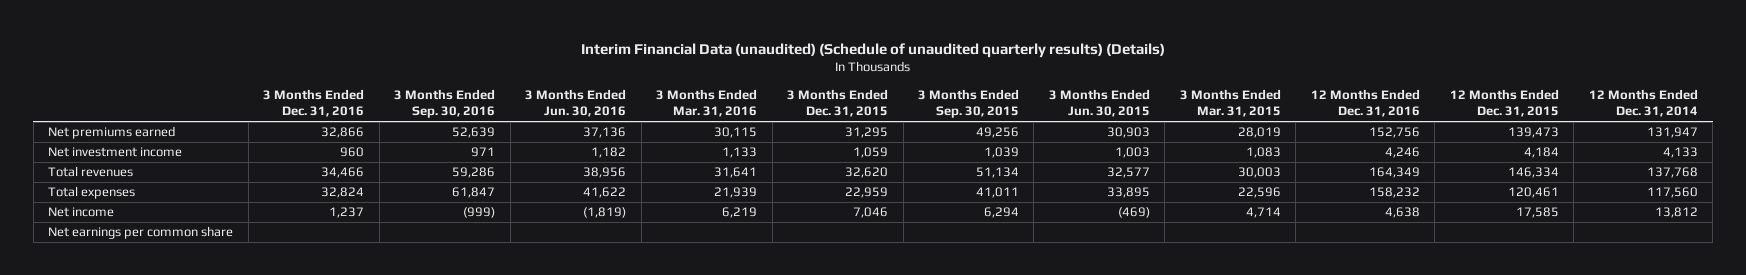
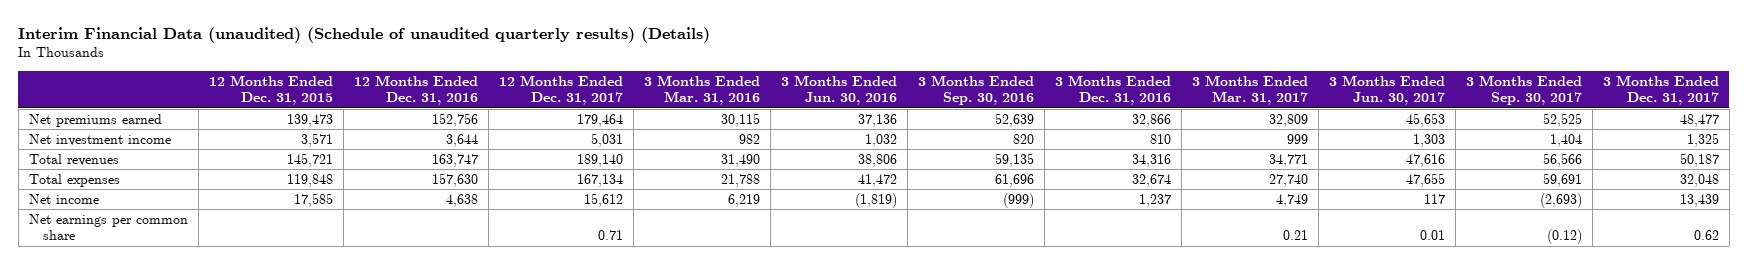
[787,88,889,118] 3 Months Ended Dec. 31, 2015 -> none
[917,88,1019,119] 3 Months Ended Sep. 30, 2015 -> none
[1048,88,1150,118] 3 Months Ended Jun. 30, 2015 -> none
[1179,88,1281,118] 3 Months Ended Mar. 31, 2015 -> none
[1588,88,1698,118] 12 Months Ended Dec. 31, 2014 -> none
none -> [498,74,623,106] 12 Months Ended Dec. 31, 2017
none -> [1191,74,1308,106] 3 Months Ended Mar. 31, 2017
none -> [1328,74,1445,106] 3 Months Ended Jun. 30, 2017
none -> [1465,74,1582,106] 3 Months Ended Sep. 30, 2017
none -> [1602,74,1719,106] 3 Months Ended Dec. 31, 2017
[340,147,365,158] 960 -> [1149,133,1171,144] 810
[471,147,496,158] 971 -> [1012,133,1034,144] 820
[591,147,627,159] 1,182 -> [864,133,897,147] 1,032
[722,147,758,159] 1,133 -> [738,133,760,144] 982
[1384,147,1420,159] 4,246 -> [445,133,478,147] 3,644
[1523,147,1559,159] 4,184 -> [300,132,333,147] 3,571
[321,167,365,179] 34,466 -> [1131,153,1171,167] 34,316
[452,167,496,179] 59,286 -> [994,152,1034,167] 59,135
[583,167,627,179] 38,956 -> [857,153,897,167] 38,806
[714,167,758,179] 31,641 -> [720,153,760,167] 31,490
[1368,167,1420,179] 164,349 -> [431,153,478,167] 163,747
[1507,167,1559,179] 146,334 -> [286,152,333,167] 145,721
[321,187,365,199] 32,824 -> [1131,173,1171,187] 32,674
[452,187,496,199] 61,847 -> [994,173,1034,187] 61,696
[583,187,627,199] 41,622 -> [857,173,897,187] 41,472
[714,187,758,199] 21,939 -> [720,173,760,187] 21,788
[1368,187,1420,199] 158,232 -> [431,172,478,187] 157,630
[1507,187,1559,199] 120,461 -> [286,173,333,187] 119,848

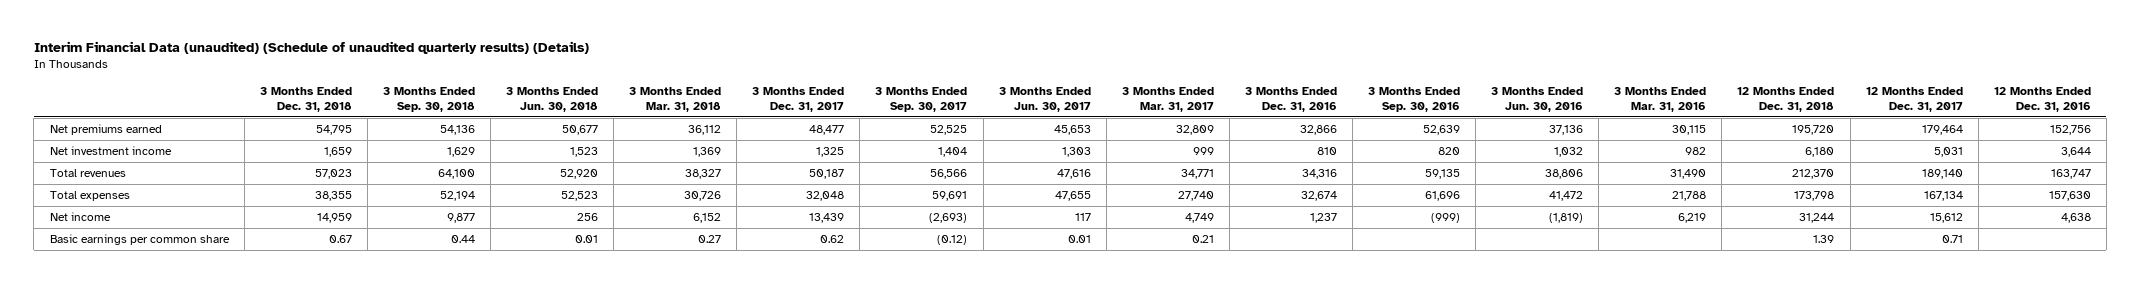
[208,74,333,106] 12 Months Ended Dec. 31, 2015 -> none
none -> [259,87,352,112] 3 Months Ended Dec. 31, 2018
none -> [382,87,475,112] 3 Months Ended Sep. 30, 2018
none -> [505,87,598,112] 3 Months Ended Jun. 30, 2018
none -> [629,87,722,112] 3 Months Ended Mar. 31, 2018
none -> [1737,87,1835,112] 12 Months Ended Dec. 31, 2018
[28,213,188,241] Net earnings per common share -> [49,234,230,246] Basic earnings per common share

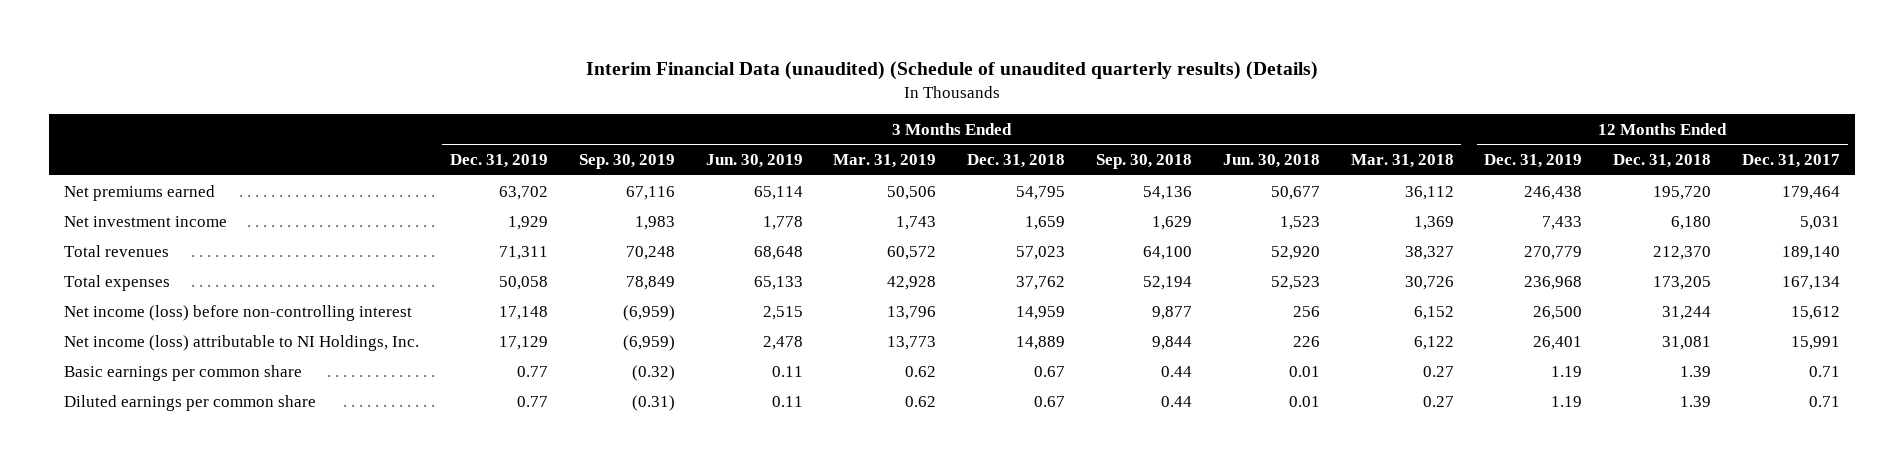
[752,87,845,112] 3 Months Ended Dec. 31, 2017 -> none
[875,87,968,112] 3 Months Ended Sep. 30, 2017 -> none
[998,87,1091,112] 3 Months Ended Jun. 30, 2017 -> none
[1121,87,1214,112] 3 Months Ended Mar. 31, 2017 -> none
[1244,87,1337,112] 3 Months Ended Dec. 31, 2016 -> none
[1368,87,1461,112] 3 Months Ended Sep. 30, 2016 -> none
[1491,87,1584,112] 3 Months Ended Jun. 30, 2016 -> none
[1614,87,1707,112] 3 Months Ended Mar. 31, 2016 -> none
[1993,87,2091,112] 12 Months Ended Dec. 31, 2016 -> none
none -> [450,154,549,169] Dec. 31, 2019
none -> [578,154,675,170] Sep. 30, 2019
none -> [705,154,803,169] Jun. 30, 2019
none -> [833,154,937,169] Mar. 31, 2019
none -> [1484,154,1583,169] Dec. 31, 2019
[314,191,352,202] 38,355 -> [1016,275,1066,290] 37,762
[1794,191,1835,202] 173,798 -> [1653,275,1712,290] 173,205
[49,212,111,222] Net income -> [64,304,413,321] Net income (loss) before non-controlling interest
none -> [64,334,420,351] Net income (loss) attributable to NI Holdings, Inc.
none -> [64,394,317,411] Diluted earnings per common share

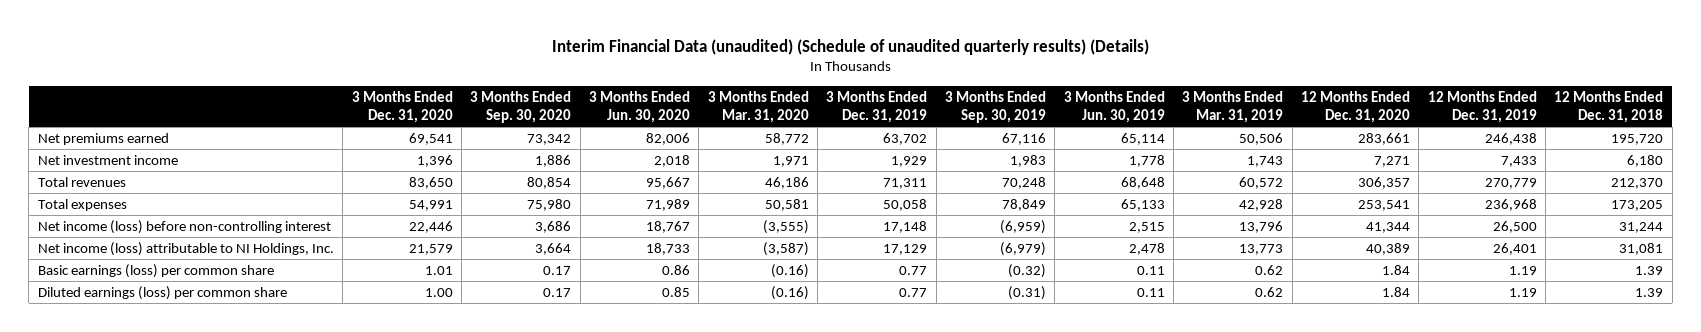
[967,154,1066,169] Dec. 31, 2018 -> none
[1096,154,1193,170] Sep. 30, 2018 -> none
[1222,154,1320,169] Jun. 30, 2018 -> none
[1350,154,1454,169] Mar. 31, 2018 -> none
[1742,154,1841,169] Dec. 31, 2017 -> none
none -> [351,90,453,123] 3 Months Ended Dec. 31, 2020
none -> [470,90,572,123] 3 Months Ended Sep. 30, 2020
none -> [588,90,690,123] 3 Months Ended Jun. 30, 2020
none -> [707,90,809,123] 3 Months Ended Mar. 31, 2020
none -> [1301,90,1411,123] 12 Months Ended Dec. 31, 2020
[622,334,675,351] (6,959) -> [1000,241,1047,256] (6,979)
[64,364,303,381] Basic earnings per common share -> [37,263,274,278] Basic earnings (loss) per common share
[64,394,317,411] Diluted earnings per common share -> [37,285,287,300] Diluted earnings (loss) per common share

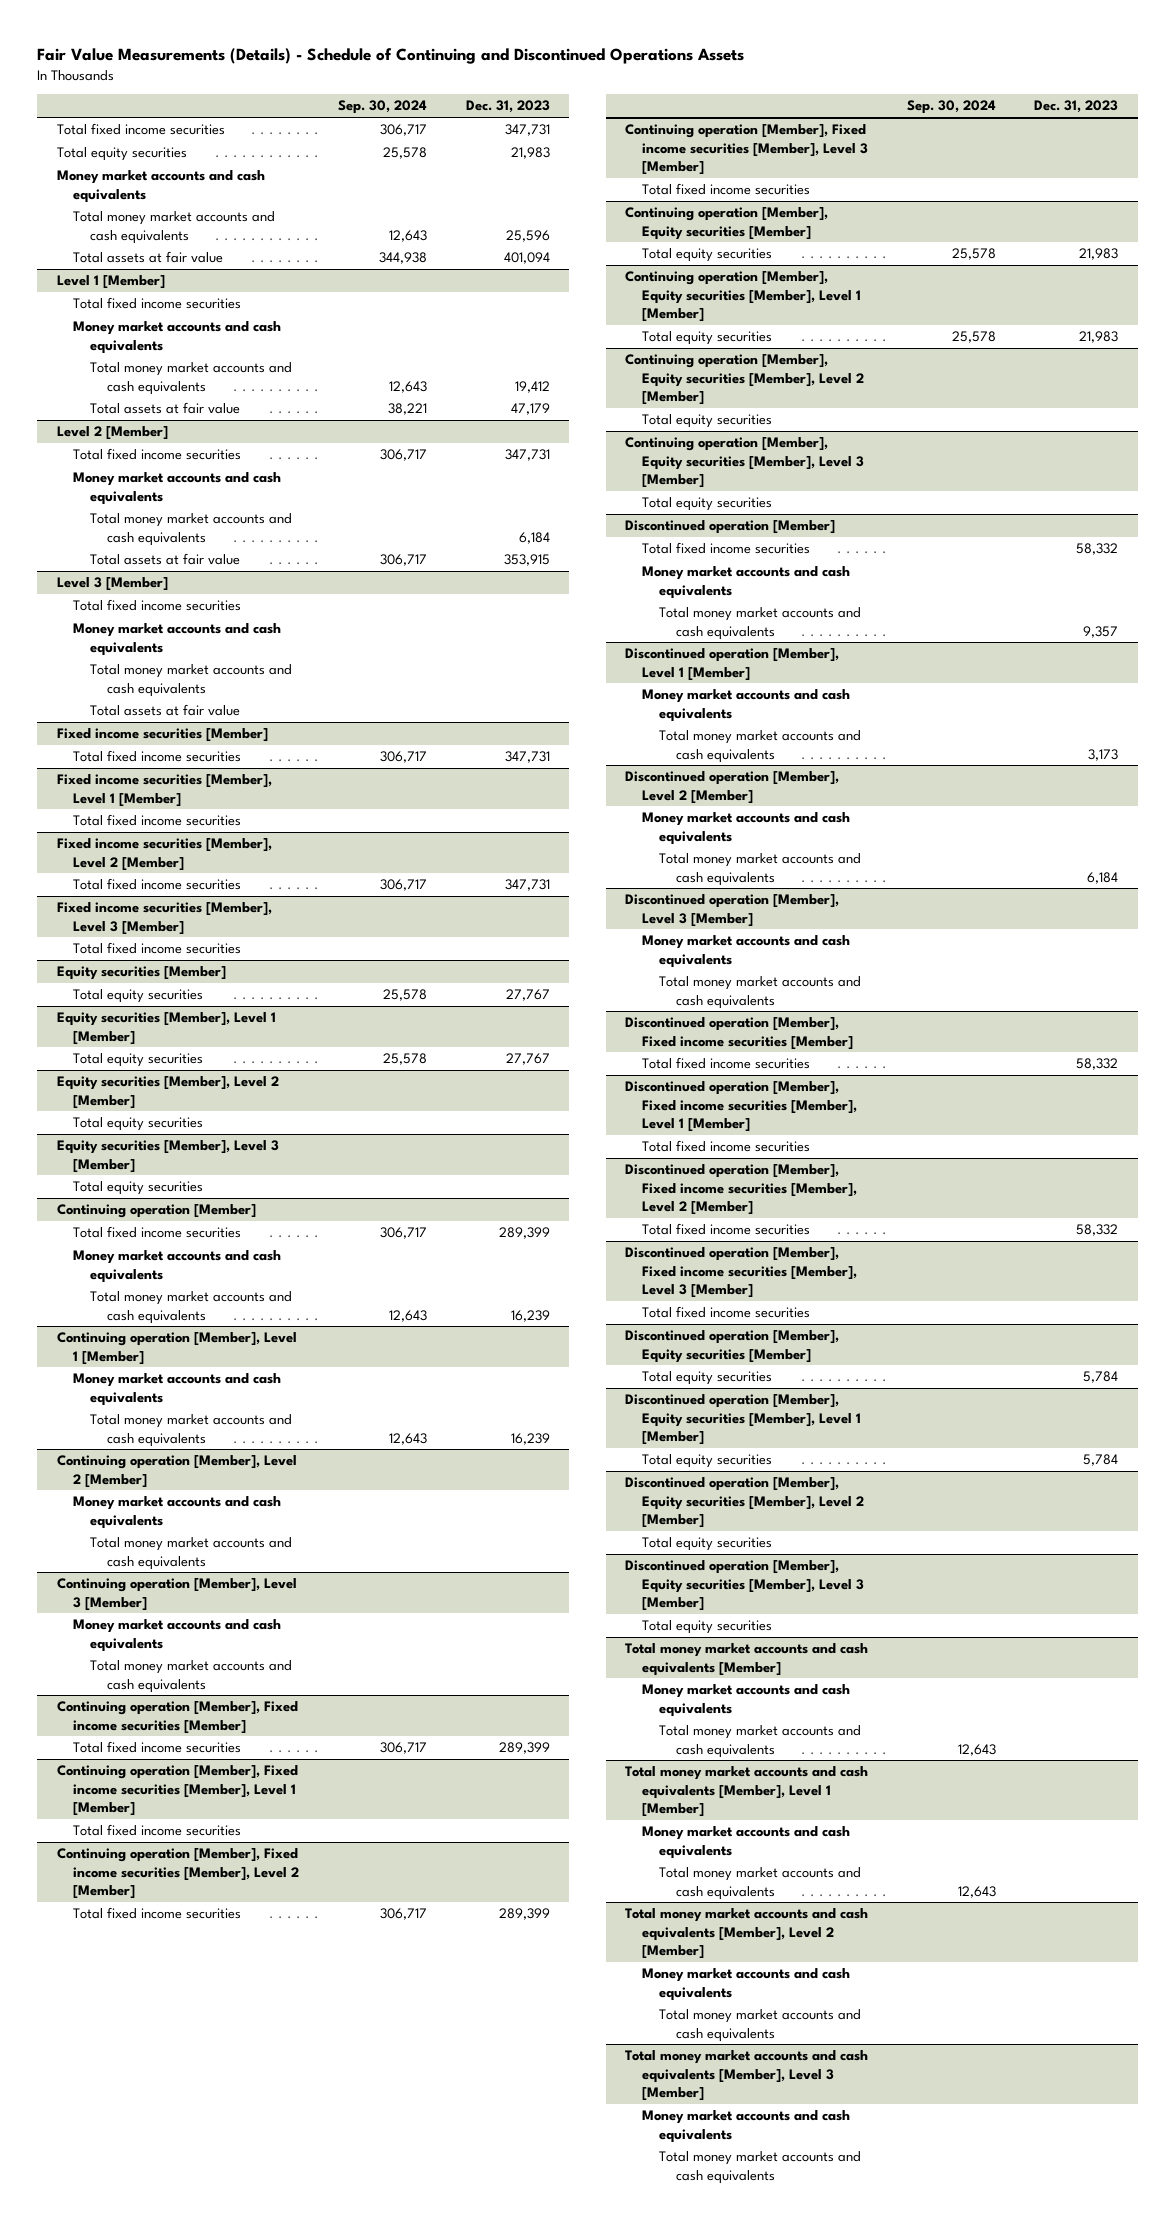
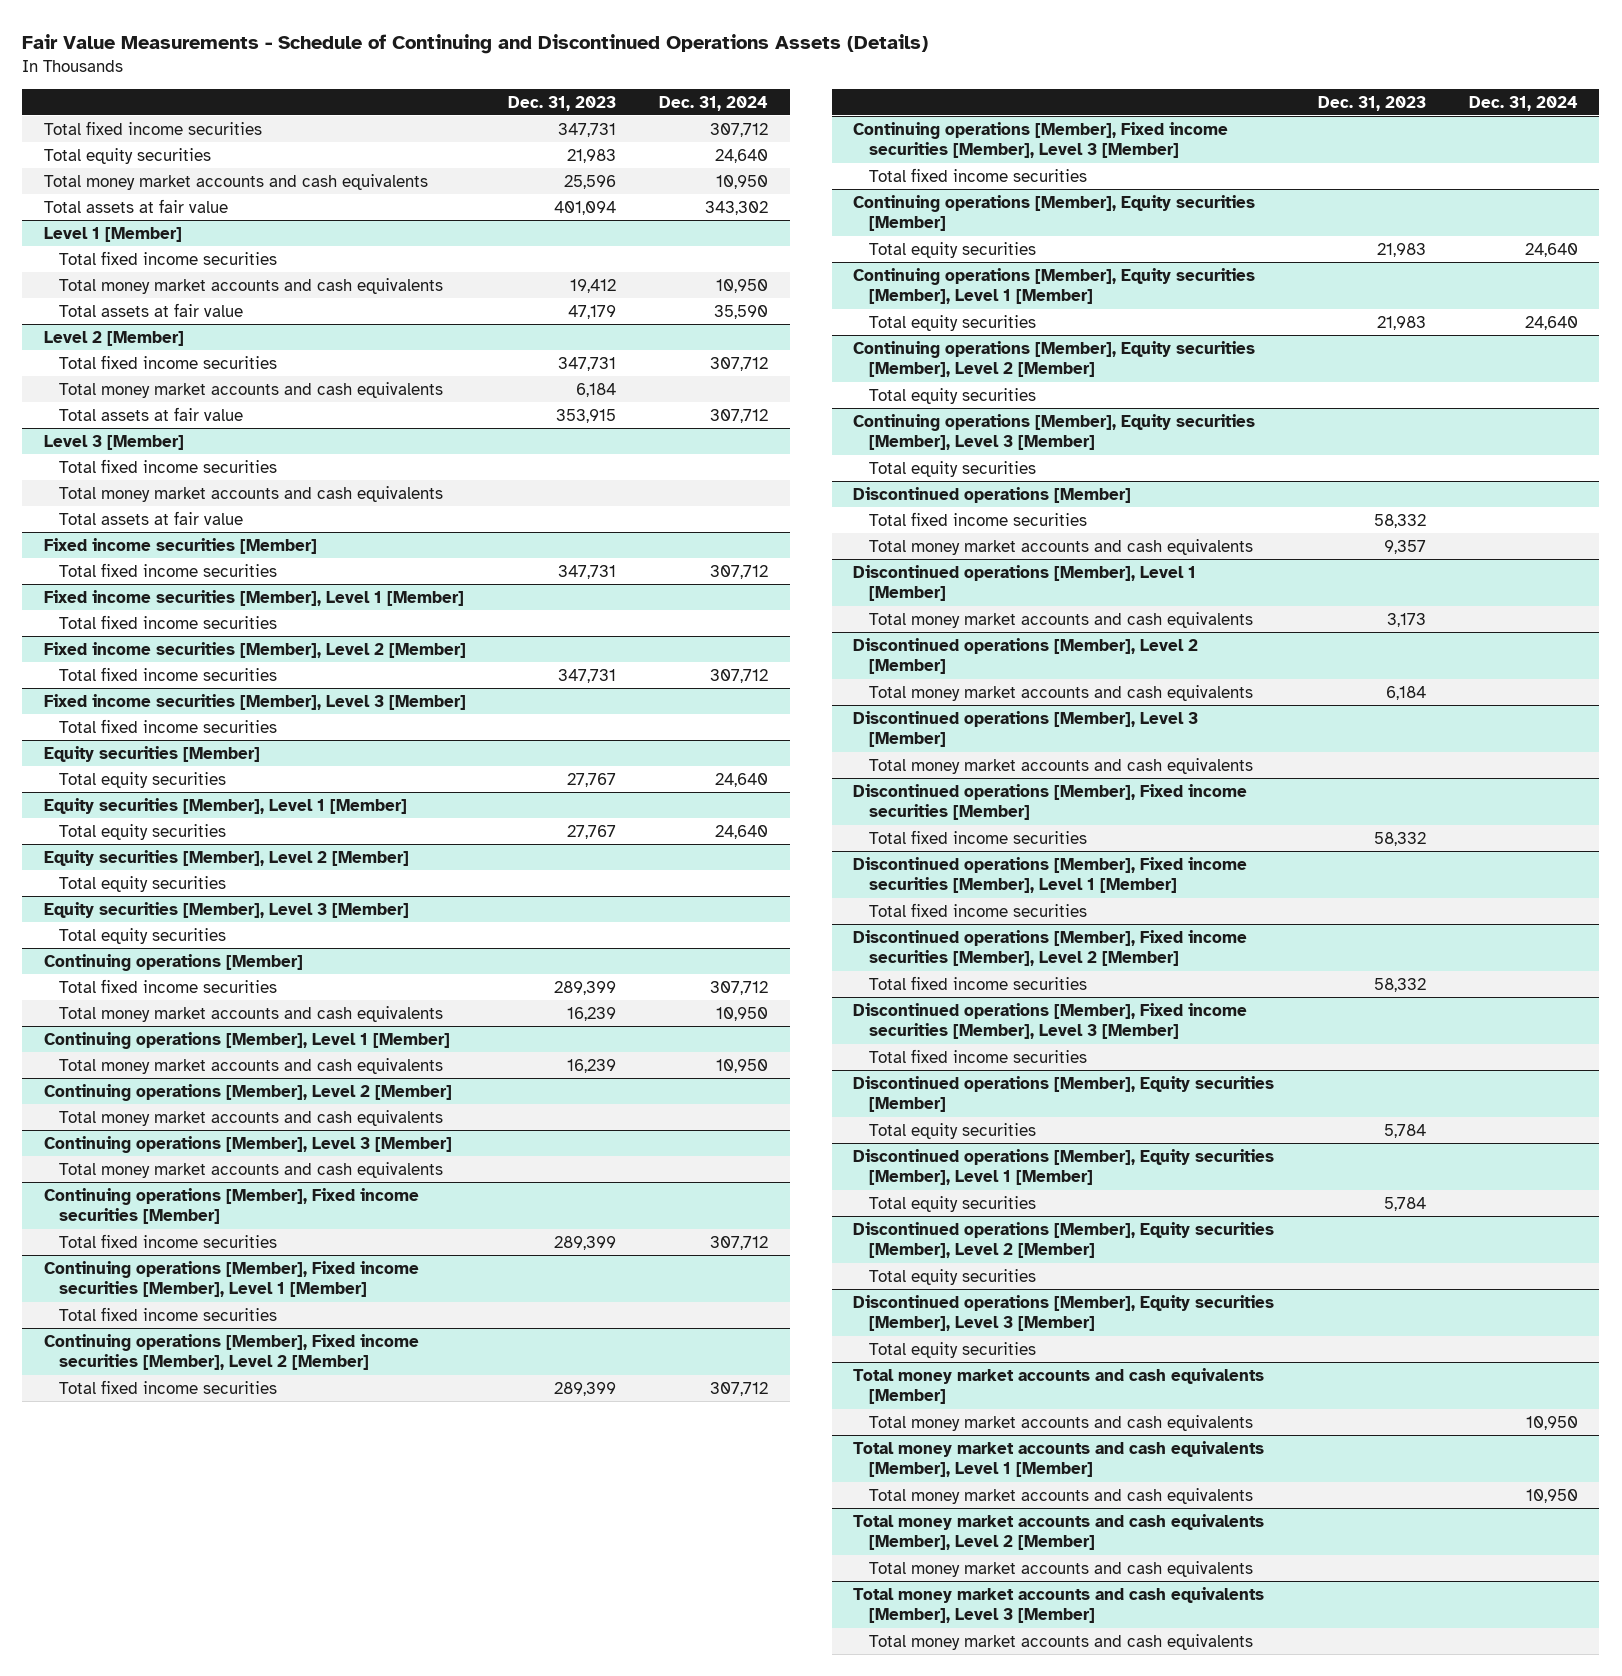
[37,47,745,64] Fair Value Measurements (Details) - Schedule of Continuing and Discontinued Operations Assets -> [22,33,929,54] Fair Value Measurements - Schedule of Continuing and Discontinued Operations Assets (Details)
[338,100,428,115] Sep. 30, 2024 -> none
none -> [659,95,769,111] Dec. 31, 2024
[56,170,265,203] Money market accounts and cash equivalents -> none
[73,321,282,354] Money market accounts and cash equivalents -> none
[73,472,282,505] Money market accounts and cash equivalents -> none
[73,623,282,656] Money market accounts and cash equivalents -> none
[56,1204,256,1219] Continuing operation [Member] -> [43,953,303,971] Continuing operations [Member]
[73,1250,282,1283] Money market accounts and cash equivalents -> none
[73,1373,282,1406] Money market accounts and cash equivalents -> none
[56,1332,297,1365] Continuing operation [Member], Level 1 [Member] -> [43,1031,450,1049] Continuing operations [Member], Level 1 [Member]
[73,1496,282,1529] Money market accounts and cash equivalents -> none
[56,1455,297,1488] Continuing operation [Member], Level 2 [Member] -> [43,1083,452,1101] Continuing operations [Member], Level 2 [Member]
[73,1619,282,1652] Money market accounts and cash equivalents -> none
[56,1578,297,1611] Continuing operation [Member], Level 3 [Member] -> [43,1135,452,1153] Continuing operations [Member], Level 3 [Member]
[56,1701,298,1734] Continuing operation [Member], Fixed income securities [Member] -> [43,1187,419,1225] Continuing operations [Member], Fixed income securities [Member]
[56,1765,298,1816] Continuing operation [Member], Fixed income securities [Member], Level 1 [Member] -> [43,1260,419,1298] Continuing operations [Member], Fixed income securities [Member], Level 1 [Member]
[56,1848,300,1899] Continuing operation [Member], Fixed income securities [Member], Level 2 [Member] -> [43,1333,419,1371] Continuing operations [Member], Fixed income securities [Member], Level 2 [Member]
[624,124,868,175] Continuing operation [Member], Fixed income securities [Member], Level 3 [Member] -> [853,121,1229,159] Continuing operations [Member], Fixed income securities [Member], Level 3 [Member]
[624,207,828,240] Continuing operation [Member], Equity securities [Member] -> [853,194,1256,232] Continuing operations [Member], Equity securities [Member]
[624,271,861,322] Continuing operation [Member], Equity securities [Member], Level 1 [Member] -> [853,267,1256,305] Continuing operations [Member], Equity securities [Member], Level 1 [Member]
[624,354,864,405] Continuing operation [Member], Equity securities [Member], Level 2 [Member] -> [853,340,1256,378] Continuing operations [Member], Equity securities [Member], Level 2 [Member]
[624,437,864,488] Continuing operation [Member], Equity securities [Member], Level 3 [Member] -> [853,413,1256,451] Continuing operations [Member], Equity securities [Member], Level 3 [Member]
[624,520,835,535] Discontinued operation [Member] -> [853,486,1132,503] Discontinued operations [Member]
[641,566,850,599] Money market accounts and cash equivalents -> none
[641,689,850,722] Money market accounts and cash equivalents -> none
[624,648,839,681] Discontinued operation [Member], Level 1 [Member] -> [853,564,1197,602] Discontinued operations [Member], Level 1 [Member]
[641,812,850,845] Money market accounts and cash equivalents -> none
[624,771,839,804] Discontinued operation [Member], Level 2 [Member] -> [853,637,1199,675] Discontinued operations [Member], Level 2 [Member]
[641,935,850,968] Money market accounts and cash equivalents -> none
[624,894,839,927] Discontinued operation [Member], Level 3 [Member] -> [853,710,1199,748] Discontinued operations [Member], Level 3 [Member]
[624,1017,853,1050] Discontinued operation [Member], Fixed income securities [Member] -> [853,783,1248,821] Discontinued operations [Member], Fixed income securities [Member]
[624,1081,857,1132] Discontinued operation [Member], Fixed income securities [Member], Level 1 [Member] -> [853,856,1248,894] Discontinued operations [Member], Fixed income securities [Member], Level 1 [Member]
[624,1164,857,1215] Discontinued operation [Member], Fixed income securities [Member], Level 2 [Member] -> [853,929,1248,967] Discontinued operations [Member], Fixed income securities [Member], Level 2 [Member]
[624,1247,857,1298] Discontinued operation [Member], Fixed income securities [Member], Level 3 [Member] -> [853,1002,1248,1040] Discontinued operations [Member], Fixed income securities [Member], Level 3 [Member]
[624,1330,839,1363] Discontinued operation [Member], Equity securities [Member] -> [853,1075,1275,1113] Discontinued operations [Member], Equity securities [Member]
[624,1394,861,1445] Discontinued operation [Member], Equity securities [Member], Level 1 [Member] -> [853,1148,1275,1186] Discontinued operations [Member], Equity securities [Member], Level 1 [Member]
[624,1477,864,1528] Discontinued operation [Member], Equity securities [Member], Level 2 [Member] -> [853,1221,1275,1259] Discontinued operations [Member], Equity securities [Member], Level 2 [Member]
[624,1560,864,1611] Discontinued operation [Member], Equity securities [Member], Level 3 [Member] -> [853,1294,1275,1332] Discontinued operations [Member], Equity securities [Member], Level 3 [Member]
[641,1684,850,1717] Money market accounts and cash equivalents -> none
[641,1826,850,1859] Money market accounts and cash equivalents -> none
[641,1968,850,2001] Money market accounts and cash equivalents -> none
[641,2110,850,2143] Money market accounts and cash equivalents -> none

